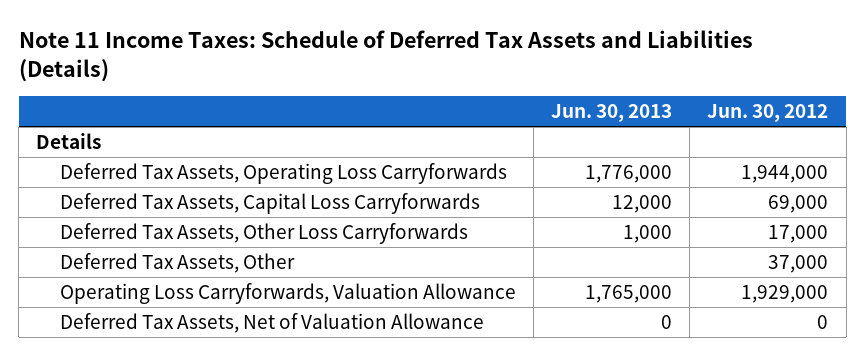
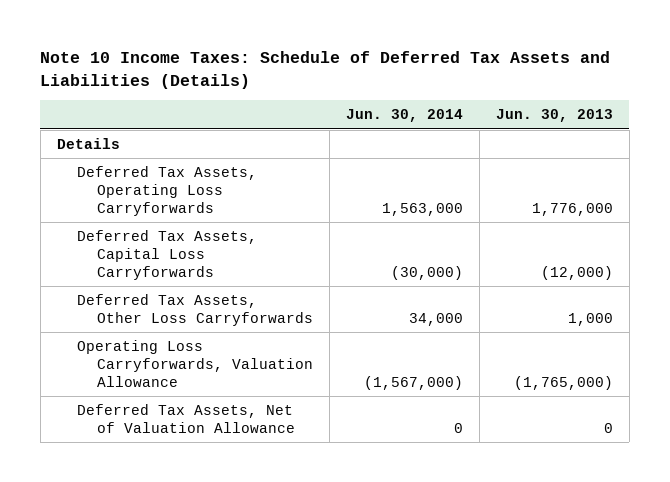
[18,29,753,83] Note 11 Income Taxes: Schedule of Deferred Tax Assets and Liabilities (Details) -> [40,50,611,89] Note 10 Income Taxes: Schedule of Deferred Tax Assets and Liabilities (Details)
[707,104,829,123] Jun. 30, 2012 -> none
none -> [346,109,464,123] Jun. 30, 2014
[612,195,673,214] 12,000 -> [540,265,613,280] (12,000)
[59,253,295,274] Deferred Tax Assets, Other -> none
[585,285,673,304] 1,765,000 -> [513,375,613,390] (1,765,000)

